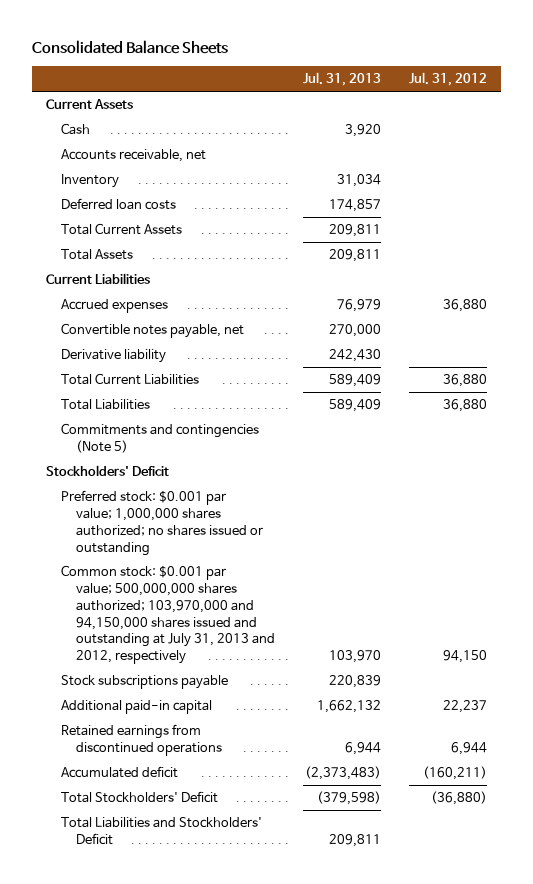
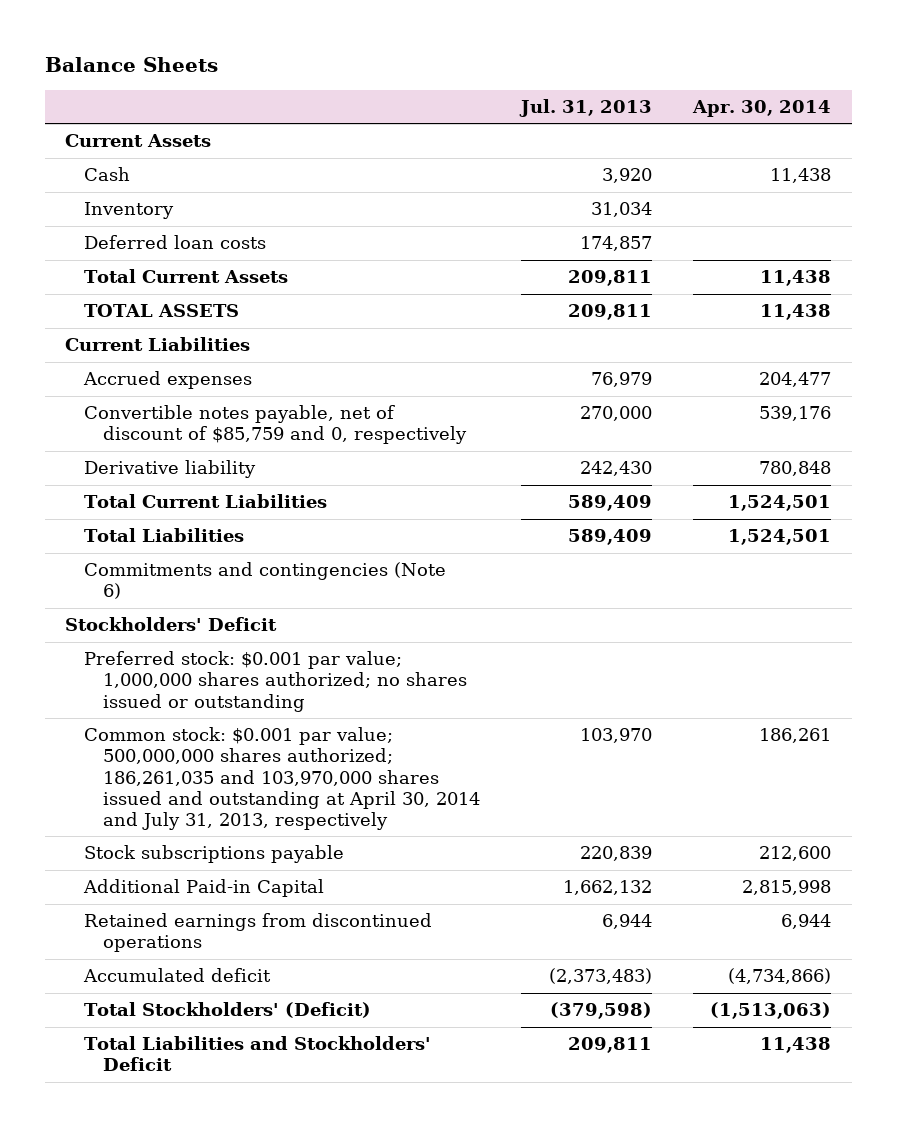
[32,39,229,54] Consolidated Balance Sheets -> [44,56,218,72] Balance Sheets
[408,72,487,87] Jul. 31, 2012 -> none
none -> [692,99,832,117] Apr. 30, 2014
[61,149,207,163] Accounts receivable, net -> none
[61,249,134,261] Total Assets -> [84,304,240,318] TOTAL ASSETS
[61,323,245,339] Convertible notes payable, net -> [84,405,468,445] Convertible notes payable, net of discount of $85,759 and 0, respectively
[61,423,260,454] Commitments and contingencies (Note 5) -> [84,562,447,600] Commitments and contingencies (Note 6)
[61,565,276,665] Common stock: $0.001 par value; 500,000,000 shares authorized; 103,970,000 and 94,150,000 shares issued and outstanding at July 31, 2013 and 2012, respectively -> [84,727,481,830] Common stock: $0.001 par value; 500,000,000 shares authorized; 186,261,035 and 103,970,000 shares issued and outstanding at April 30, 2014 and July 31, 2013, respectively
[61,700,213,715] Additional paid-in capital -> [83,879,325,898] Additional Paid-in Capital
[61,791,219,804] Total Stockholders' Deficit -> [84,1002,372,1019] Total Stockholders' (Deficit)

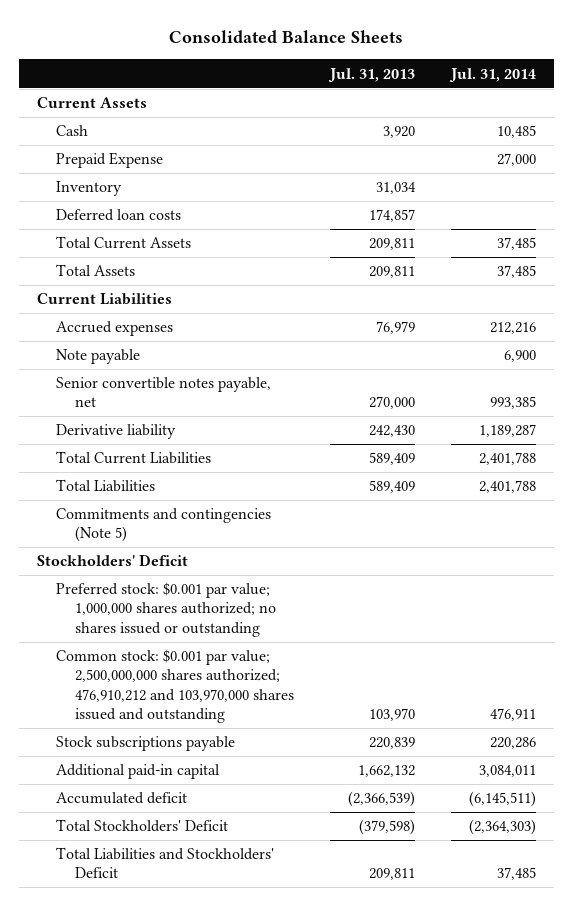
[44,56,218,72] Balance Sheets -> [169,30,404,44] Consolidated Balance Sheets
[692,99,832,117] Apr. 30, 2014 -> none
none -> [448,67,536,82] Jul. 31, 2014
none -> [55,152,163,169] Prepaid Expense
[84,304,240,318] TOTAL ASSETS -> [55,264,135,277] Total Assets
[84,405,468,445] Convertible notes payable, net of discount of $85,759 and 0, respectively -> none
none -> [55,349,140,365] Note payable
none -> [55,377,271,408] Senior convertible notes payable, net
[84,562,447,600] Commitments and contingencies (Note 6) -> [55,508,271,543] Commitments and contingencies (Note 5)
[84,727,481,830] Common stock: $0.001 par value; 500,000,000 shares authorized; 186,261,035 and 103,970,000 shares issued and outstanding at April 30, 2014 and July 31, 2013, respectively -> [55,649,295,723] Common stock: $0.001 par value; 2,500,000,000 shares authorized; 476,910,212 and 103,970,000 shares issued and outstanding
[84,913,433,953] Retained earnings from discontinued operations -> none
[83,879,325,898] Additional Paid-in Capital -> [55,764,220,780] Additional paid-in capital
[549,968,653,985] (2,373,483) -> [347,791,415,808] (2,366,539)
[84,1002,372,1019] Total Stockholders' (Deficit) -> [55,819,228,833] Total Stockholders' Deficit

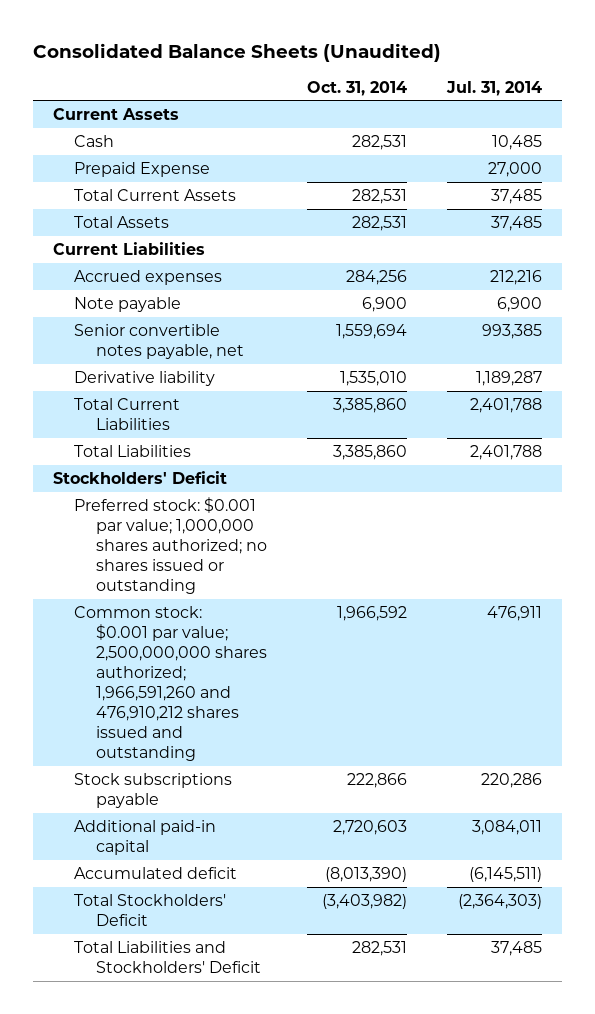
[169,30,404,44] Consolidated Balance Sheets -> [32,42,441,62] Consolidated Balance Sheets (Unaudited)
[327,67,415,82] Jul. 31, 2013 -> none
none -> [306,80,407,96] Oct. 31, 2014
[55,181,122,197] Inventory -> none
[55,209,181,222] Deferred loan costs -> none
[55,508,271,543] Commitments and contingencies (Note 5) -> none
[55,649,295,723] Common stock: $0.001 par value; 2,500,000,000 shares authorized; 476,910,212 and 103,970,000 shares issued and outstanding -> [74,605,267,762] Common stock: $0.001 par value; 2,500,000,000 shares authorized; 1,966,591,260 and 476,910,212 shares issued and outstanding

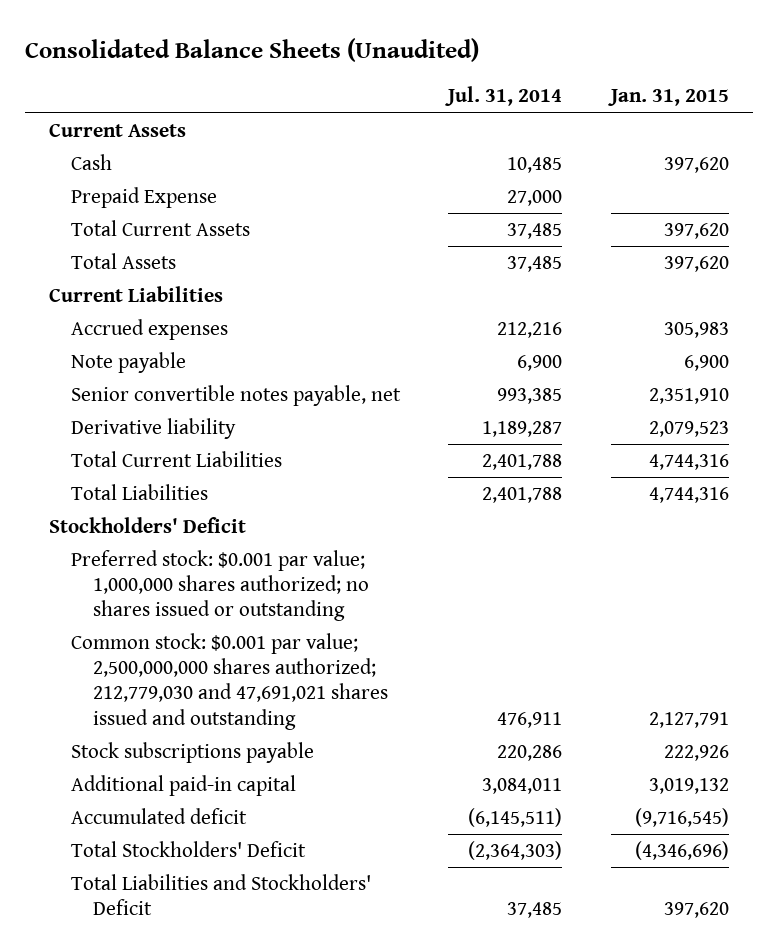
[306,80,407,96] Oct. 31, 2014 -> none
none -> [607,89,729,107] Jan. 31, 2015
[74,605,267,762] Common stock: $0.001 par value; 2,500,000,000 shares authorized; 1,966,591,260 and 476,910,212 shares issued and outstanding -> [71,633,389,730] Common stock: $0.001 par value; 2,500,000,000 shares authorized; 212,779,030 and 47,691,021 shares issued and outstanding

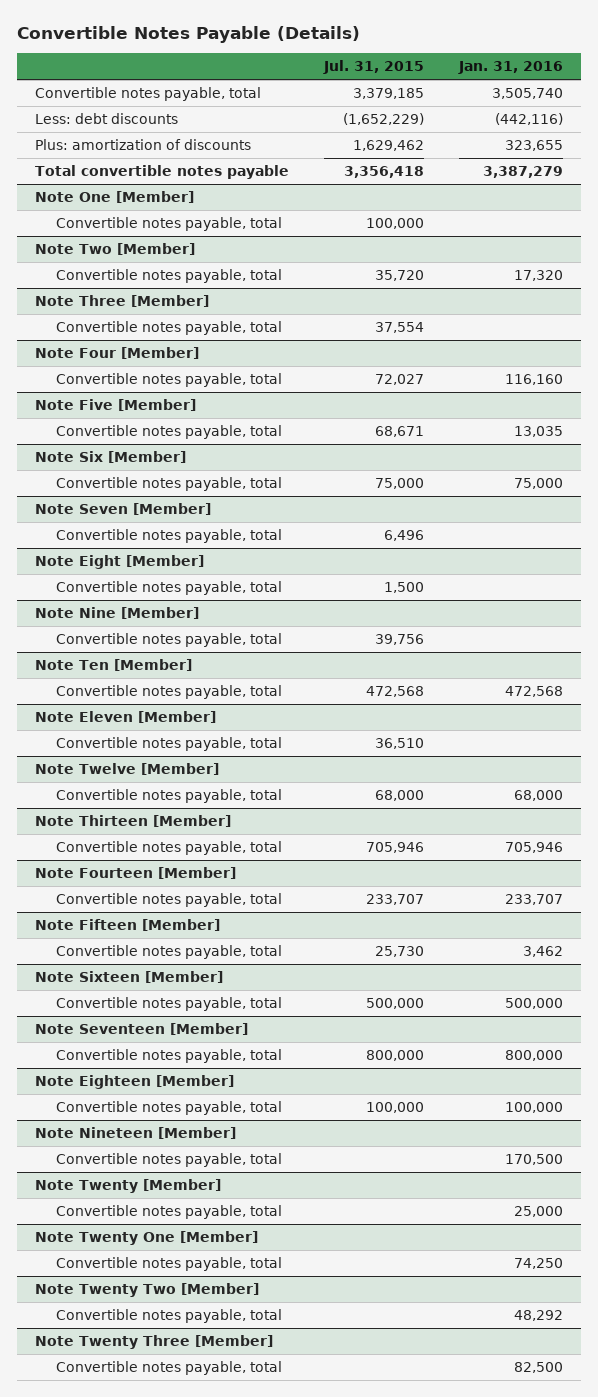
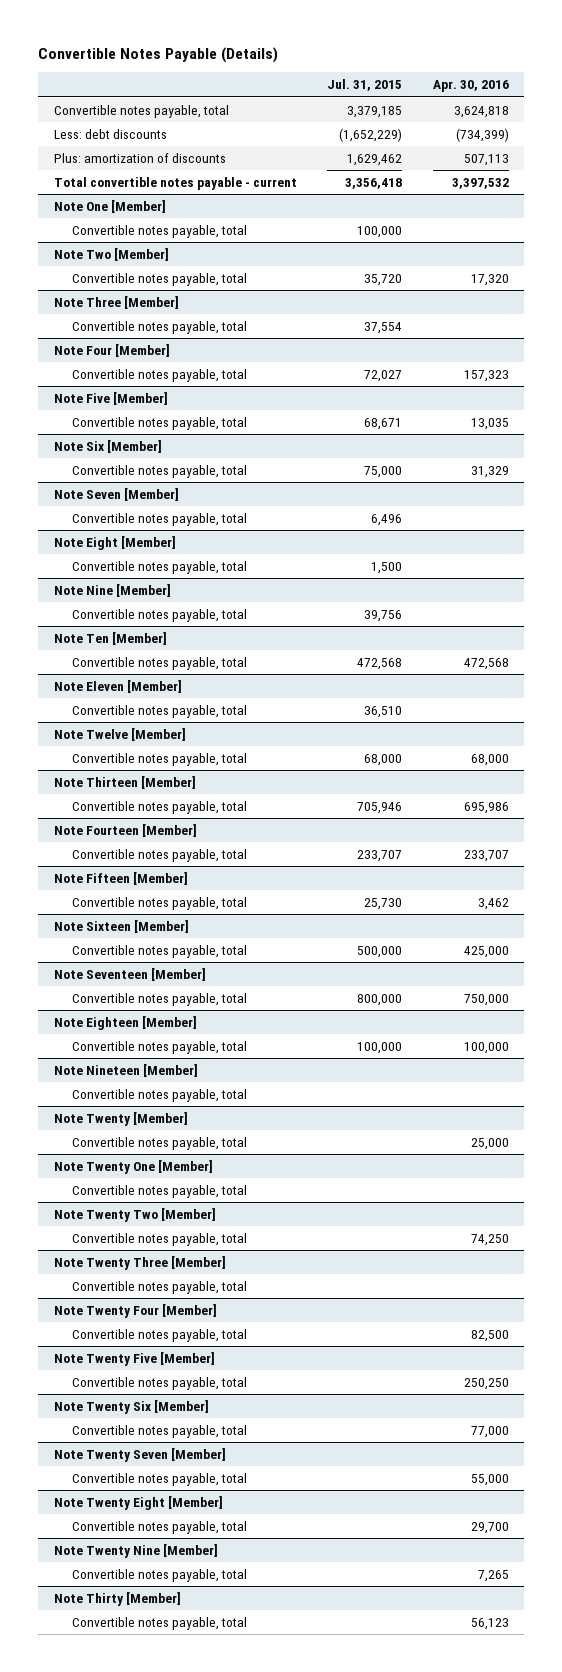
[458,61,564,75] Jan. 31, 2016 -> none
none -> [432,80,509,93] Apr. 30, 2016
[34,165,289,180] Total convertible notes payable -> [53,176,297,190] Total convertible notes payable - current
none -> [53,1303,217,1318] Note Twenty Four [Member]
none -> [72,1328,248,1342] Convertible notes payable, total
none -> [53,1351,215,1366] Note Twenty Five [Member]
none -> [72,1376,248,1390] Convertible notes payable, total
none -> [53,1399,209,1414] Note Twenty Six [Member]
none -> [72,1424,248,1438] Convertible notes payable, total
none -> [53,1447,226,1462] Note Twenty Seven [Member]
none -> [72,1472,248,1486] Convertible notes payable, total
none -> [53,1495,223,1510] Note Twenty Eight [Member]
none -> [72,1520,248,1534] Convertible notes payable, total
none -> [53,1543,218,1558] Note Twenty Nine [Member]
none -> [72,1568,248,1582] Convertible notes payable, total
none -> [53,1591,181,1606] Note Thirty [Member]
none -> [72,1616,248,1630] Convertible notes payable, total

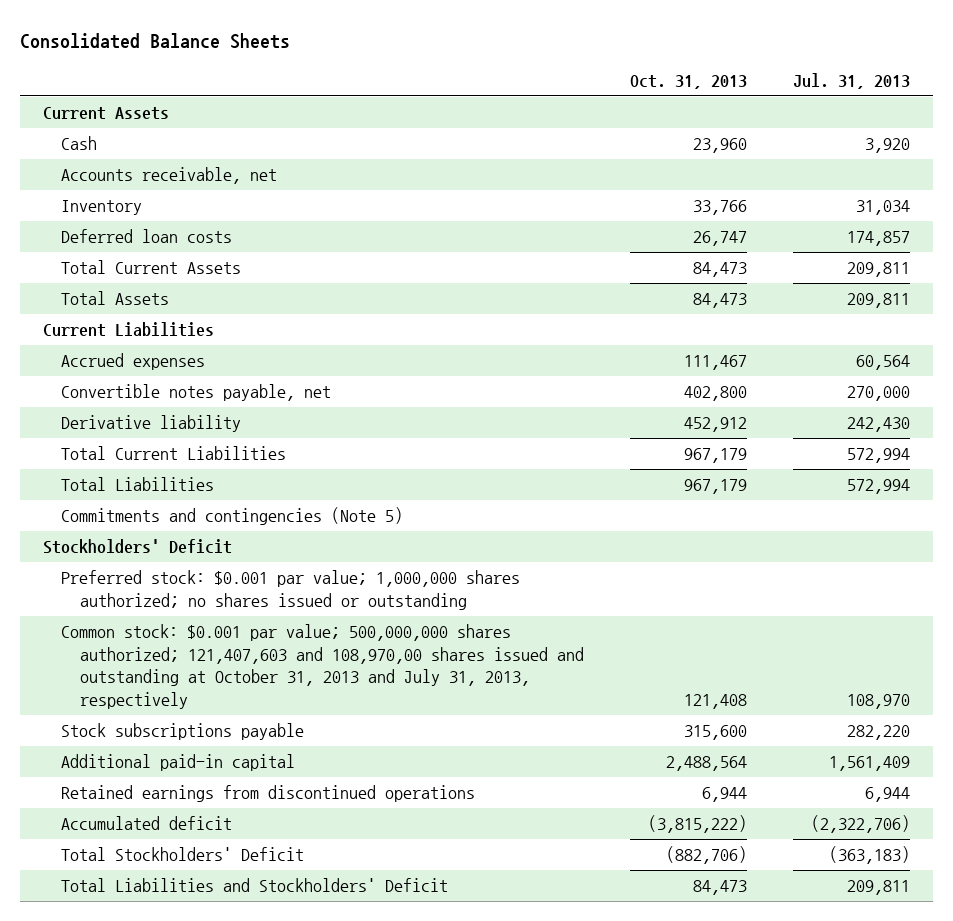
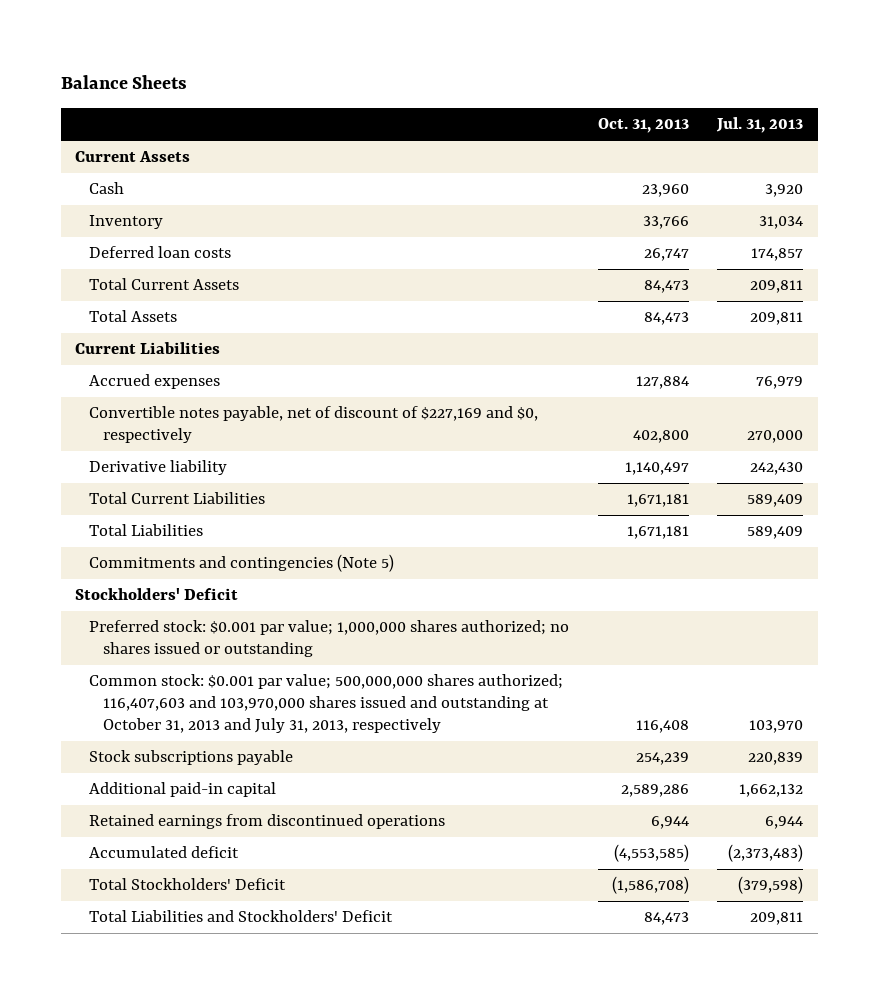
[20,33,291,50] Consolidated Balance Sheets -> [60,75,187,90] Balance Sheets
[61,167,278,185] Accounts receivable, net -> none
[683,355,747,371] 111,467 -> [635,376,689,390] 127,884
[855,355,910,371] 60,564 -> [756,376,804,390] 76,979
[61,384,332,402] Convertible notes payable, net -> [89,406,539,444] Convertible notes payable, net of discount of $227,169 and $0, respectively
[683,417,747,433] 452,912 -> [624,462,689,476] 1,140,497
[683,448,747,464] 967,179 -> [626,494,689,508] 1,671,181
[846,448,910,464] 572,994 -> [747,494,804,508] 589,409
[683,479,747,495] 967,179 -> [626,526,689,540] 1,671,181
[846,479,910,495] 572,994 -> [747,526,804,540] 589,409
[61,624,584,709] Common stock: $0.001 par value; 500,000,000 shares authorized; 121,407,603 and 108,970,00 shares issued and outstanding at October 31, 2013 and July 31, 2013, respectively -> [89,674,564,733] Common stock: $0.001 par value; 500,000,000 shares authorized; 116,407,603 and 103,970,000 shares issued and outstanding at October 31, 2013 and July 31, 2013, respectively
[683,693,747,709] 121,408 -> [635,719,689,733] 116,408
[846,693,910,709] 108,970 -> [749,719,804,733] 103,970
[683,725,747,741] 315,600 -> [635,752,689,766] 254,239
[846,725,910,741] 282,220 -> [748,752,804,766] 220,839
[665,756,747,772] 2,488,564 -> [620,784,689,798] 2,589,286
[828,756,910,772] 1,561,409 -> [739,784,804,798] 1,662,132
[647,815,747,834] (3,815,222) -> [613,844,689,863] (4,553,585)
[810,815,910,834] (2,322,706) -> [728,844,804,863] (2,373,483)
[665,846,747,865] (882,706) -> [611,876,689,895] (1,586,708)
[828,846,910,865] (363,183) -> [738,876,804,895] (379,598)

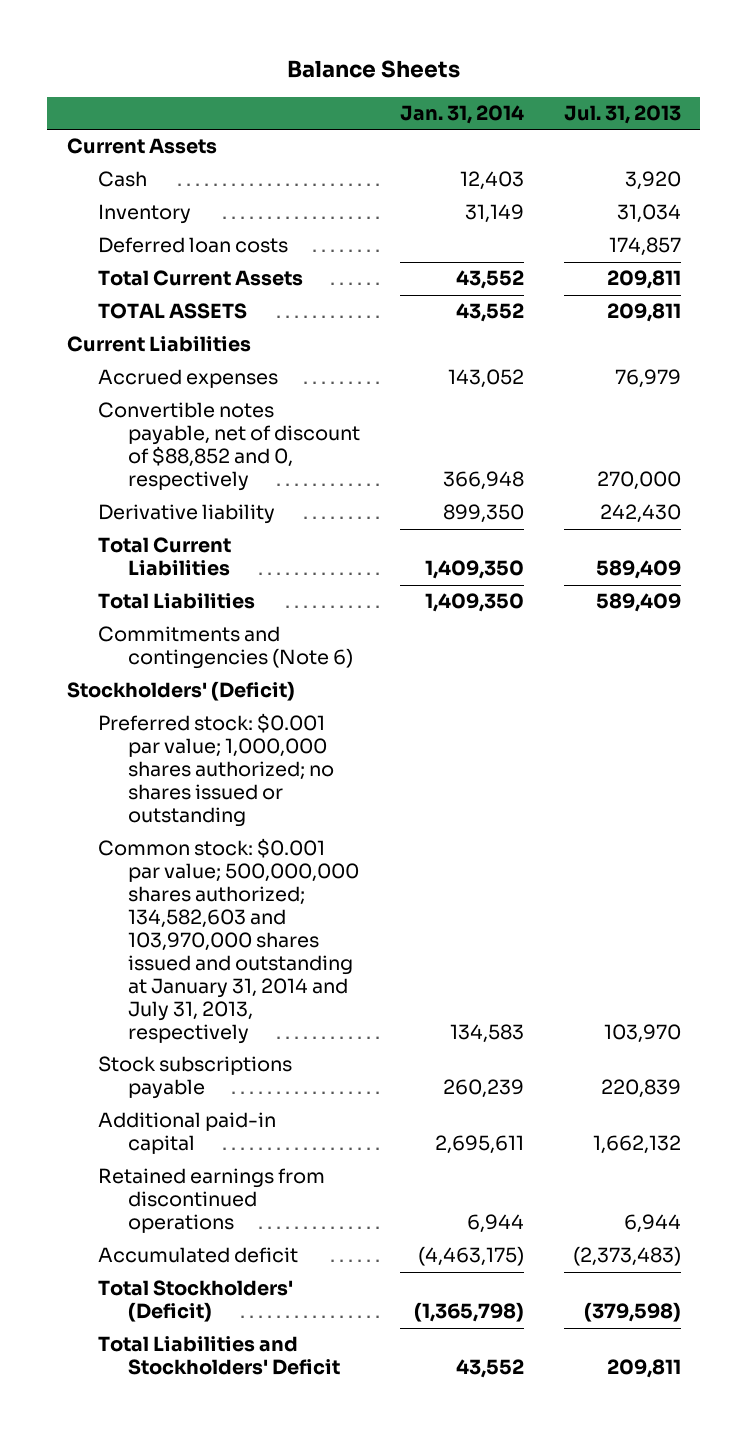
[597,118,689,134] Oct. 31, 2013 -> none
none -> [399,105,524,125] Jan. 31, 2014
[89,310,178,323] Total Assets -> [97,303,247,320] TOTAL ASSETS
[89,406,539,444] Convertible notes payable, net of discount of $227,169 and $0, respectively -> [97,402,361,492] Convertible notes payable, net of discount of $88,852 and 0, respectively
[89,554,395,573] Commitments and contingencies (Note 5) -> [97,626,354,670] Commitments and contingencies (Note 6)
[75,588,239,601] Stockholders' Deficit -> [67,681,296,702] Stockholders' (Deficit)
[89,674,564,733] Common stock: $0.001 par value; 500,000,000 shares authorized; 116,407,603 and 103,970,000 shares issued and outstanding at October 31, 2013 and July 31, 2013, respectively -> [97,838,360,1045] Common stock: $0.001 par value; 500,000,000 shares authorized; 134,582,603 and 103,970,000 shares issued and outstanding at January 31, 2014 and July 31, 2013, respectively
[89,878,287,891] Total Stockholders' Deficit -> [97,1280,293,1323] Total Stockholders' (Deficit)

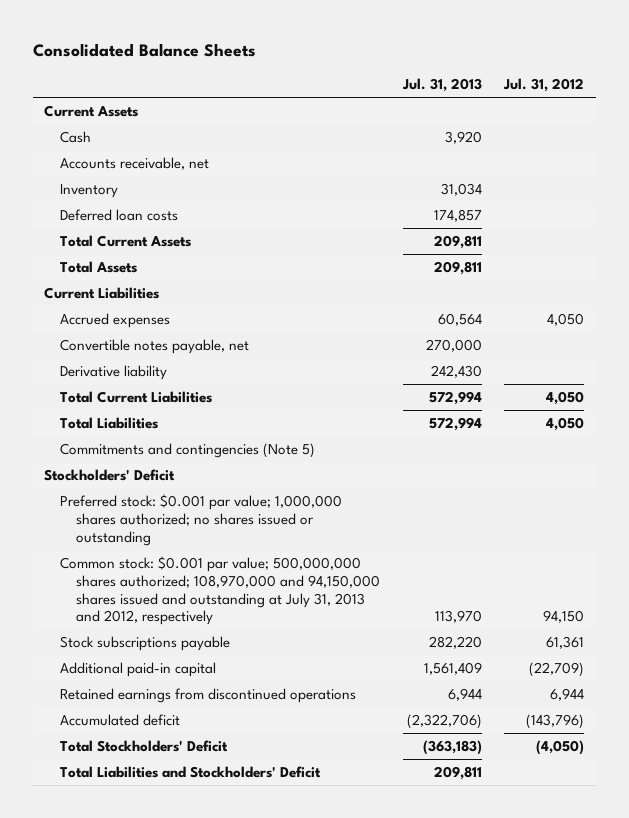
[286,60,460,79] Balance Sheets -> [33,43,257,58] Consolidated Balance Sheets
[399,105,524,125] Jan. 31, 2014 -> none
none -> [503,78,585,93] Jul. 31, 2012
none -> [60,156,210,170] Accounts receivable, net
[97,303,247,320] TOTAL ASSETS -> [60,260,138,273] Total Assets
[614,369,681,389] 76,979 -> [437,312,482,326] 60,564
[97,402,361,492] Convertible notes payable, net of discount of $88,852 and 0, respectively -> [60,338,250,354] Convertible notes payable, net
[595,560,681,580] 589,409 -> [428,390,482,405] 572,994
[595,593,681,613] 589,409 -> [428,416,482,431] 572,994
[97,626,354,670] Commitments and contingencies (Note 6) -> [60,442,316,458] Commitments and contingencies (Note 5)
[67,681,296,702] Stockholders' (Deficit) -> [44,468,176,481] Stockholders' Deficit
[97,838,360,1045] Common stock: $0.001 par value; 500,000,000 shares authorized; 134,582,603 and 103,970,000 shares issued and outstanding at January 31, 2014 and July 31, 2013, respectively -> [60,555,380,626] Common stock: $0.001 par value; 500,000,000 shares authorized; 108,970,000 and 94,150,000 shares issued and outstanding at July 31, 2013 and 2012, respectively
[603,1024,681,1044] 103,970 -> [434,610,482,624] 113,970
[600,1079,681,1099] 220,839 -> [428,635,482,649] 282,220
[592,1135,681,1155] 1,662,132 -> [423,661,482,675] 1,561,409
[572,1246,681,1267] (2,373,483) -> [406,713,482,729] (2,322,706)
[97,1280,293,1323] Total Stockholders' (Deficit) -> [60,739,229,752] Total Stockholders' Deficit
[583,1302,681,1323] (379,598) -> [422,739,482,755] (363,183)

